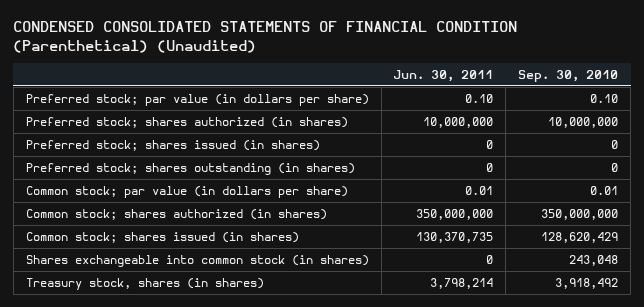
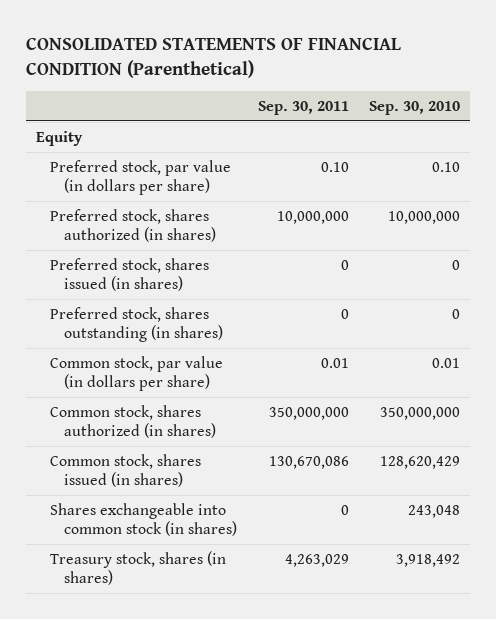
[13,20,518,53] CONDENSED CONSOLIDATED STATEMENTS OF FINANCIAL CONDITION (Parenthetical) (Unaudited) -> [25,37,401,79] CONSOLIDATED STATEMENTS OF FINANCIAL CONDITION (Parenthetical)
[393,69,494,82] Jun. 30, 2011 -> none
none -> [257,100,349,115] Sep. 30, 2011
none -> [36,130,84,146] Equity
[25,94,369,107] Preferred stock; par value (in dollars per share) -> [50,159,232,195] Preferred stock, par value (in dollars per share)
[25,117,348,129] Preferred stock; shares authorized (in shares) -> [50,208,216,242] Preferred stock, shares authorized (in shares)
[25,140,320,152] Preferred stock; shares issued (in shares) -> [50,257,210,291] Preferred stock, shares issued (in shares)
[25,163,355,176] Preferred stock; shares outstanding (in shares) -> [50,306,223,342] Preferred stock, shares outstanding (in shares)
[25,186,348,199] Common stock; par value (in dollars per share) -> [50,355,224,391] Common stock, par value (in dollars per share)
[25,209,327,221] Common stock; shares authorized (in shares) -> [50,404,216,438] Common stock, shares authorized (in shares)
[25,232,299,244] Common stock; shares issued (in shares) -> [50,453,202,487] Common stock, shares issued (in shares)

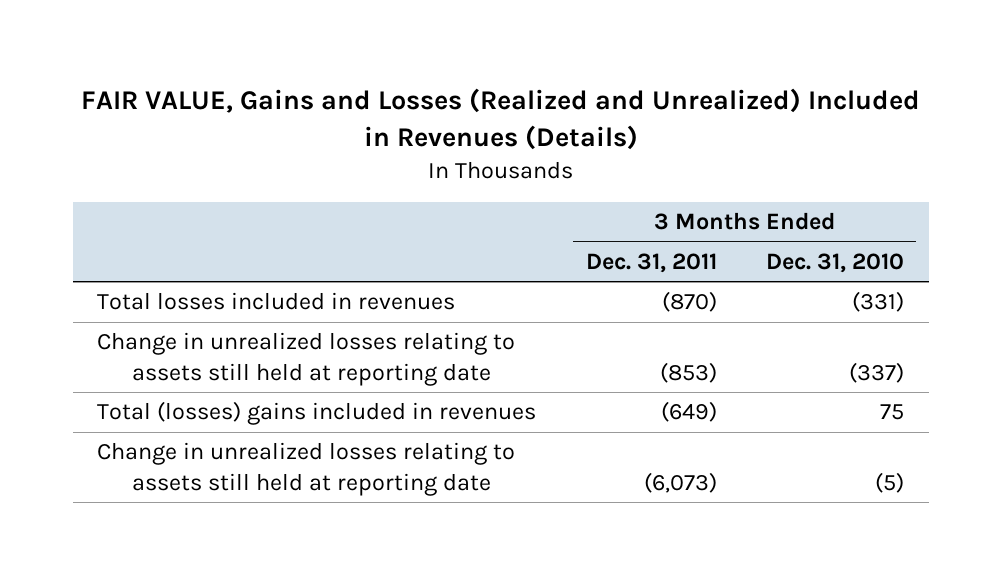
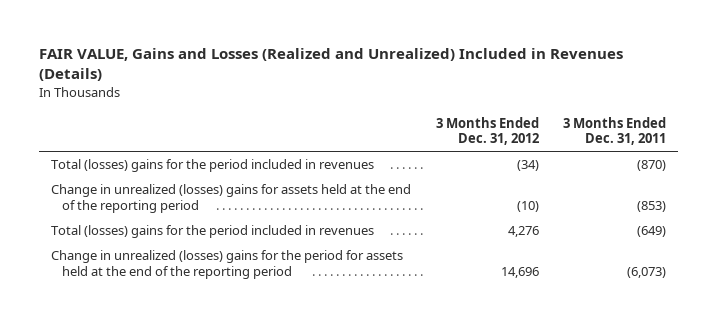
[765,252,904,273] Dec. 31, 2010 -> none
none -> [435,116,539,146] 3 Months Ended Dec. 31, 2012
[97,292,456,311] Total losses included in revenues -> [51,159,375,173] Total (losses) gains for the period included in revenues
[97,332,516,386] Change in unrealized losses relating to assets still held at reporting date -> [51,184,412,214] Change in unrealized (losses) gains for assets held at the end of the reporting period
[97,401,537,426] Total (losses) gains included in revenues -> [51,225,375,239] Total (losses) gains for the period included in revenues
[97,442,516,496] Change in unrealized losses relating to assets still held at reporting date -> [51,250,404,280] Change in unrealized (losses) gains for the period for assets held at the end of the reporting period

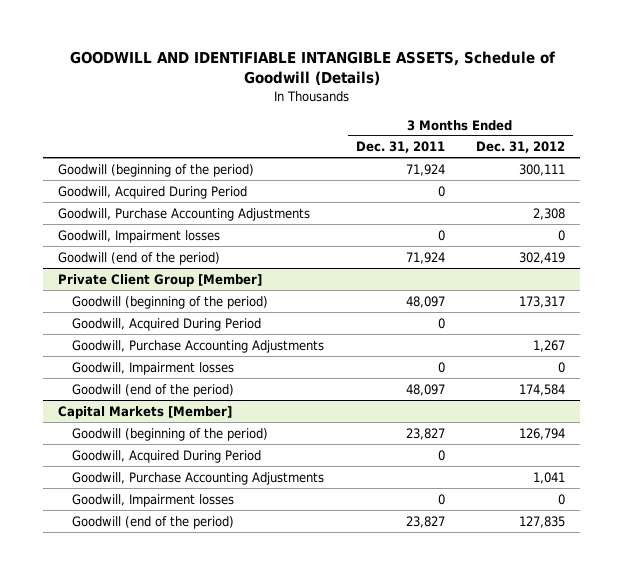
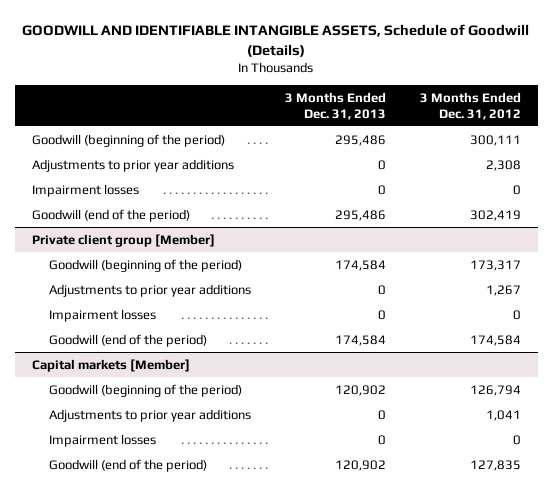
[355,141,445,154] Dec. 31, 2011 -> none
none -> [284,91,386,120] 3 Months Ended Dec. 31, 2013
[58,185,248,199] Goodwill, Acquired During Period -> none
[58,207,311,221] Goodwill, Purchase Accounting Adjustments -> [31,158,234,172] Adjustments to prior year additions
[58,229,221,243] Goodwill, Impairment losses -> [31,183,139,197] Impairment losses
[58,273,263,287] Private Client Group [Member] -> [31,233,215,247] Private client group [Member]
[72,317,262,331] Goodwill, Acquired During Period -> none
[72,339,325,353] Goodwill, Purchase Accounting Adjustments -> [49,283,252,297] Adjustments to prior year additions
[72,361,235,375] Goodwill, Impairment losses -> [49,308,157,322] Impairment losses
[58,405,233,419] Capital Markets [Member] -> [31,358,190,372] Capital markets [Member]
[72,449,262,463] Goodwill, Acquired During Period -> none
[72,471,325,485] Goodwill, Purchase Accounting Adjustments -> [49,408,252,422] Adjustments to prior year additions
[72,493,235,507] Goodwill, Impairment losses -> [49,433,157,447] Impairment losses

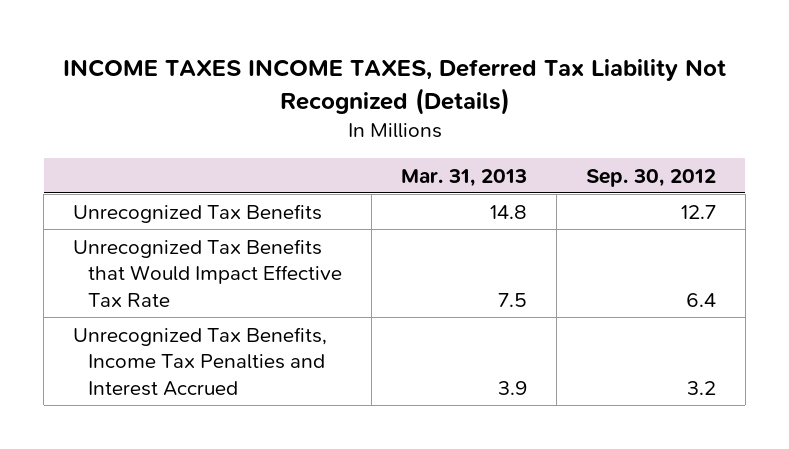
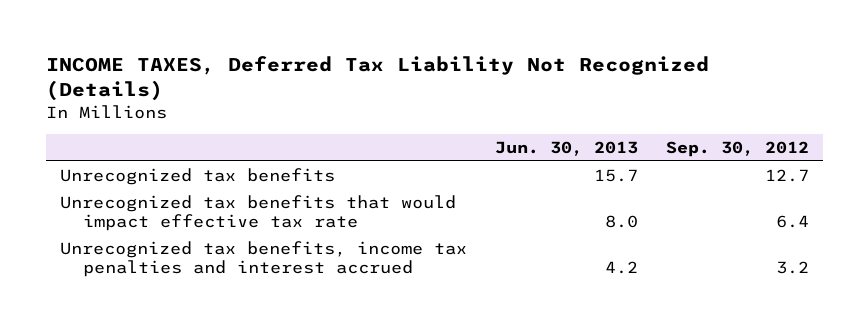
[62,59,726,115] INCOME TAXES INCOME TAXES, Deferred Tax Liability Not Recognized (Details) -> [45,55,709,102] INCOME TAXES, Deferred Tax Liability Not Recognized (Details)
[401,168,528,187] Mar. 31, 2013 -> none
none -> [494,141,638,157] Jun. 30, 2013
[73,203,323,223] Unrecognized Tax Benefits -> [59,167,335,185] Unrecognized tax benefits
[73,238,343,307] Unrecognized Tax Benefits that Would Impact Effective Tax Rate -> [59,194,456,232] Unrecognized tax benefits that would impact effective tax rate
[73,326,328,396] Unrecognized Tax Benefits, Income Tax Penalties and Interest Accrued -> [59,240,467,278] Unrecognized tax benefits, income tax penalties and interest accrued

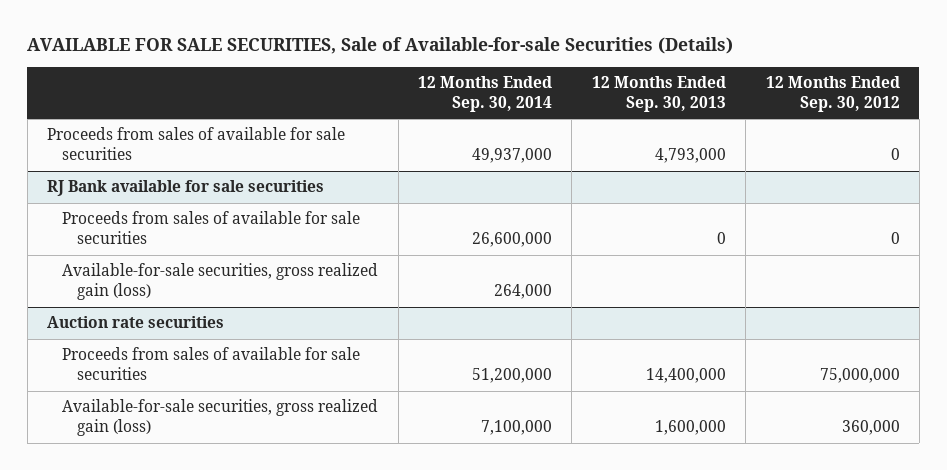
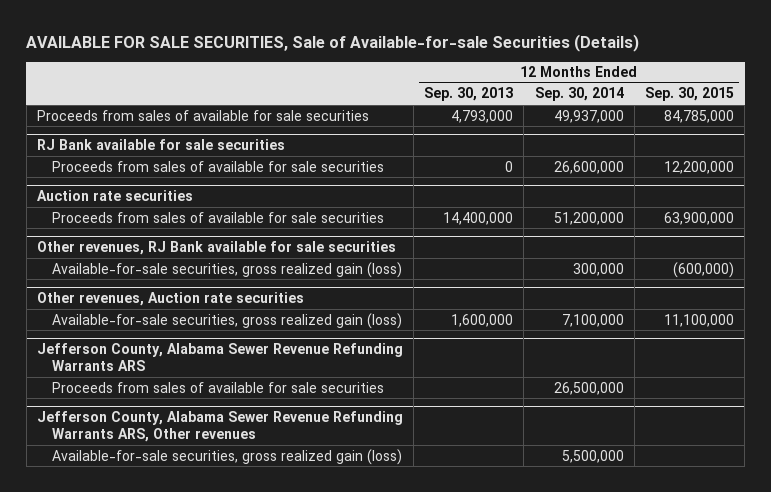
[765,76,900,112] 12 Months Ended Sep. 30, 2012 -> none
none -> [645,87,735,102] Sep. 30, 2015
[62,263,379,301] Available-for-sale securities, gross realized gain (loss) -> none
none -> [36,241,396,256] Other revenues, RJ Bank available for sale securities
none -> [51,261,402,278] Available-for-sale securities, gross realized gain (loss)
none -> [36,292,304,307] Other revenues, Auction rate securities
none -> [36,343,403,371] Jefferson County, Alabama Sewer Revenue Refunding Warrants ARS
none -> [51,381,384,393] Proceeds from sales of available for sale securities
none -> [36,411,403,442] Jefferson County, Alabama Sewer Revenue Refunding Warrants ARS, Other revenues
none -> [51,448,402,465] Available-for-sale securities, gross realized gain (loss)

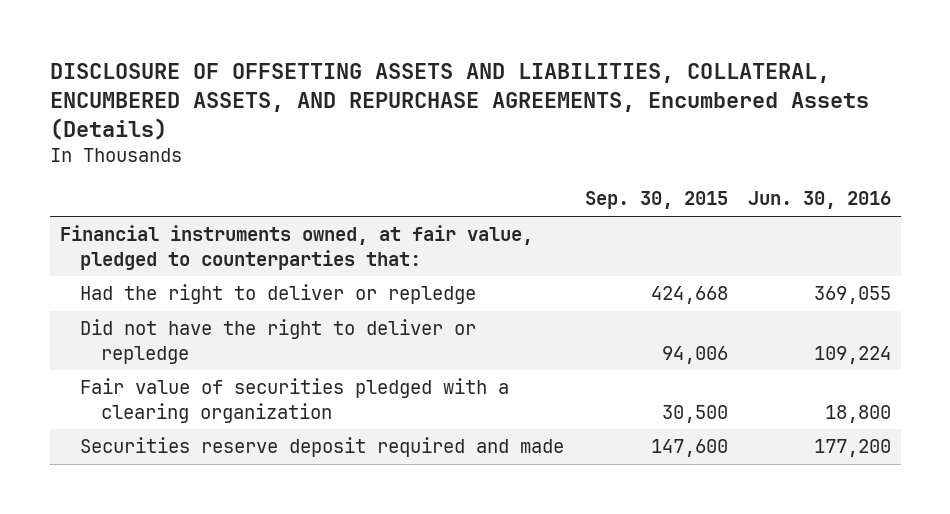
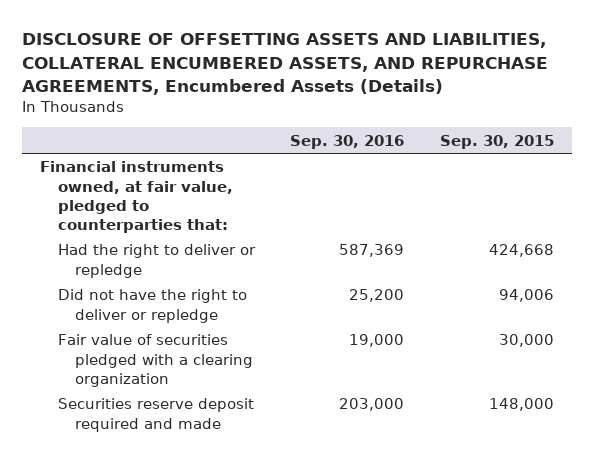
[49,62,869,140] DISCLOSURE OF OFFSETTING ASSETS AND LIABILITIES, COLLATERAL, ENCUMBERED ASSETS, AND REPURCHASE AGREEMENTS, Encumbered Assets (Details) -> [22,33,549,95] DISCLOSURE OF OFFSETTING ASSETS AND LIABILITIES, COLLATERAL ENCUMBERED ASSETS, AND REPURCHASE AGREEMENTS, Encumbered Assets (Details)
[747,191,891,210] Jun. 30, 2016 -> none
none -> [290,134,405,149] Sep. 30, 2016
[661,404,728,423] 30,500 -> [498,334,554,348] 30,000
[650,439,728,458] 147,600 -> [488,398,554,412] 148,000

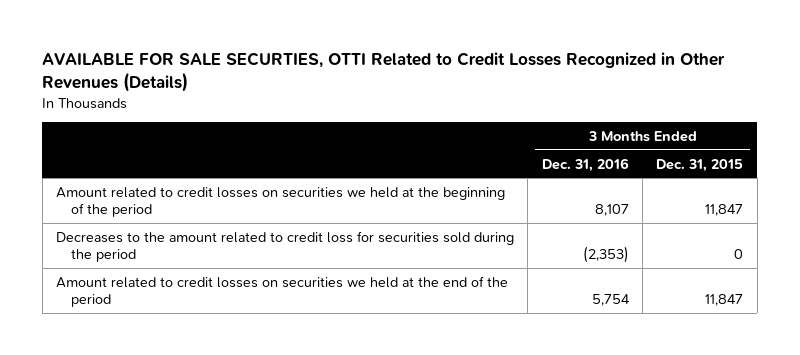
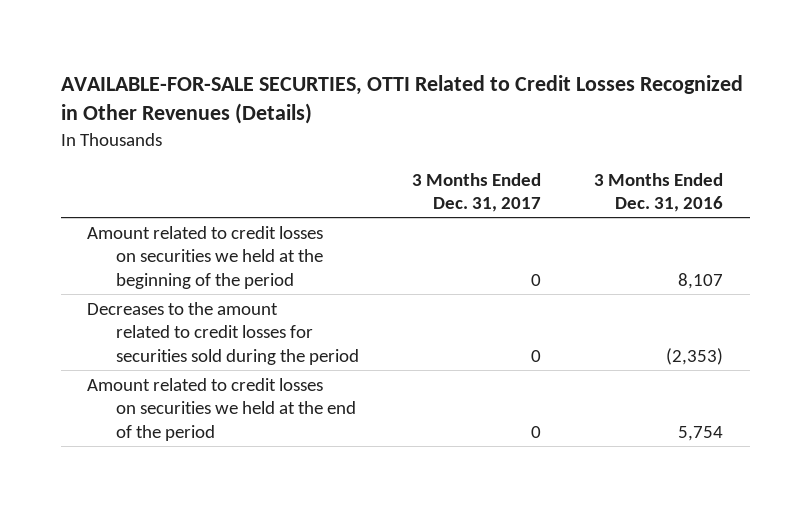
[42,52,726,92] AVAILABLE FOR SALE SECURTIES, OTTI Related to Credit Losses Recognized in Other Revenues (Details) -> [60,74,743,125] AVAILABLE-FOR-SALE SECURTIES, OTTI Related to Credit Losses Recognized in Other Revenues (Details)
[656,158,744,172] Dec. 31, 2015 -> none
none -> [411,172,541,213] 3 Months Ended Dec. 31, 2017
[56,230,515,262] Decreases to the amount related to credit loss for securities sold during the period -> [87,301,359,365] Decreases to the amount related to credit losses for securities sold during the period

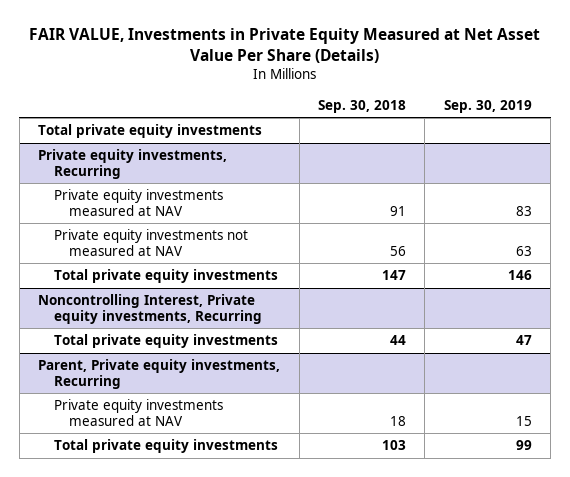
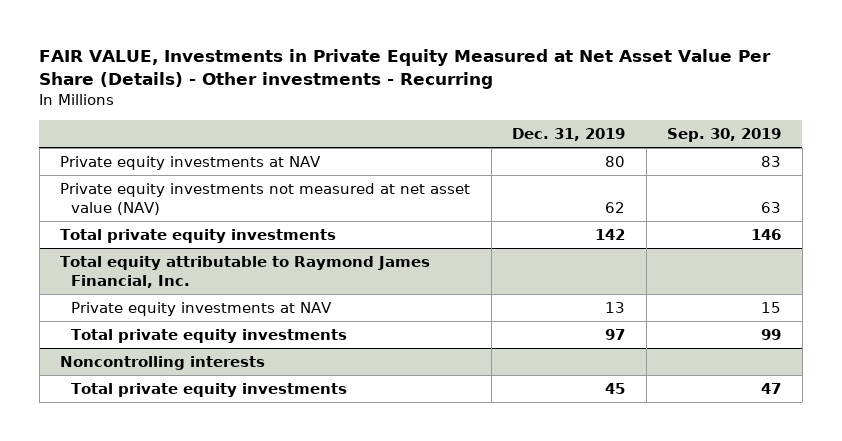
[29,28,541,64] FAIR VALUE, Investments in Private Equity Measured at Net Asset Value Per Share (Details) -> [39,49,772,90] FAIR VALUE, Investments in Private Equity Measured at Net Asset Value Per Share (Details) - Other investments - Recurring
[318,99,407,113] Sep. 30, 2018 -> none
none -> [512,127,626,141] Dec. 31, 2019
[38,124,263,139] Total private equity investments -> none
[38,149,228,179] Private equity investments, Recurring -> none
[53,189,223,216] Private equity investments measured at NAV -> [60,156,322,171] Private equity investments at NAV
[53,229,248,256] Private equity investments not measured at NAV -> [60,183,471,215] Private equity investments not measured at net asset value (NAV)
[38,294,262,324] Noncontrolling Interest, Private equity investments, Recurring -> none
[53,334,278,349] Total private equity investments -> none
[38,359,281,389] Parent, Private equity investments, Recurring -> none
none -> [60,256,431,288] Total equity attributable to Raymond James Financial, Inc.
[53,399,223,426] Private equity investments measured at NAV -> [71,302,333,317] Private equity investments at NAV
none -> [60,356,266,371] Noncontrolling interests
none -> [71,383,348,398] Total private equity investments

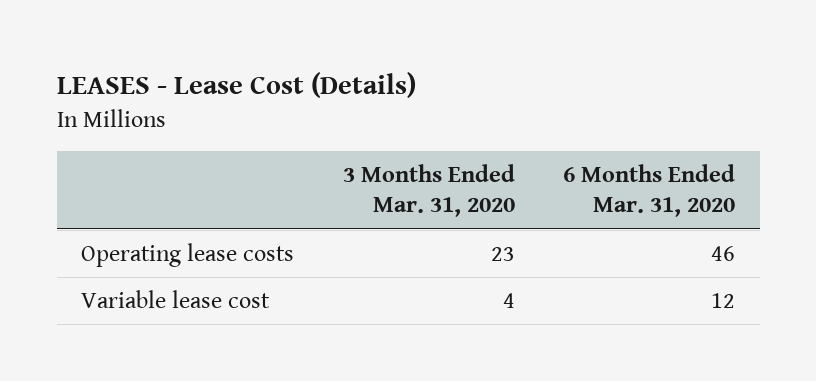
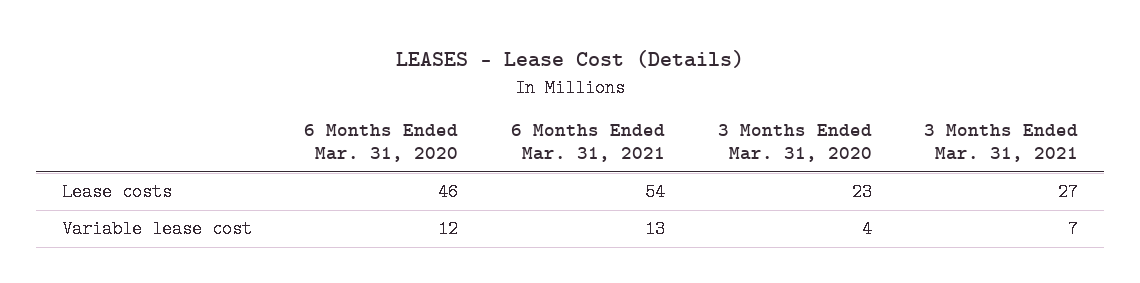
none -> [510,124,665,163] 6 Months Ended Mar. 31, 2021
none -> [924,124,1079,163] 3 Months Ended Mar. 31, 2021
[81,243,295,268] Operating lease costs -> [61,183,172,202] Lease costs

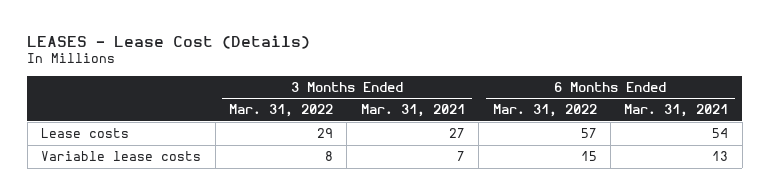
[304,124,459,163] 6 Months Ended Mar. 31, 2020 -> none
[717,124,872,163] 3 Months Ended Mar. 31, 2020 -> none
none -> [229,104,334,118] Mar. 31, 2022
none -> [492,104,597,118] Mar. 31, 2022
[61,220,252,239] Variable lease cost -> [41,150,202,161] Variable lease costs

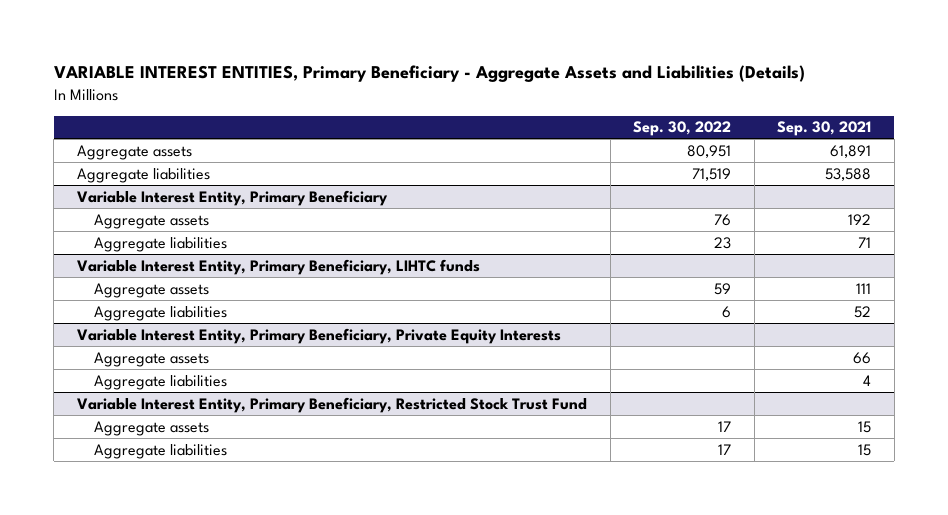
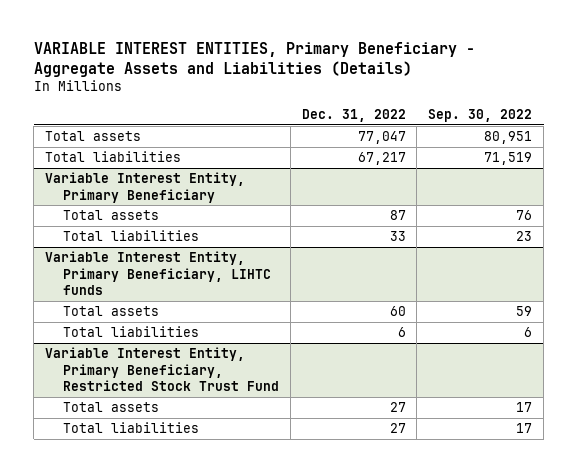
[777,121,872,137] Sep. 30, 2021 -> none
none -> [301,109,406,123] Dec. 31, 2022
[76,144,192,160] Aggregate assets -> [45,130,142,141] Total assets
[76,167,210,183] Aggregate liabilities -> [45,150,182,162] Total liabilities
[94,213,210,229] Aggregate assets -> [62,209,159,220] Total assets
[94,236,228,252] Aggregate liabilities -> [62,229,199,241] Total liabilities
[76,327,561,344] Variable Interest Entity, Primary Beneficiary, Private Equity Interests -> none
[94,351,210,367] Aggregate assets -> none
[94,374,228,390] Aggregate liabilities -> none
[94,282,210,298] Aggregate assets -> [62,305,159,316] Total assets
[94,305,228,321] Aggregate liabilities -> [62,325,199,337] Total liabilities
[94,420,210,436] Aggregate assets -> [62,401,159,412] Total assets
[94,443,228,459] Aggregate liabilities -> [62,421,199,433] Total liabilities

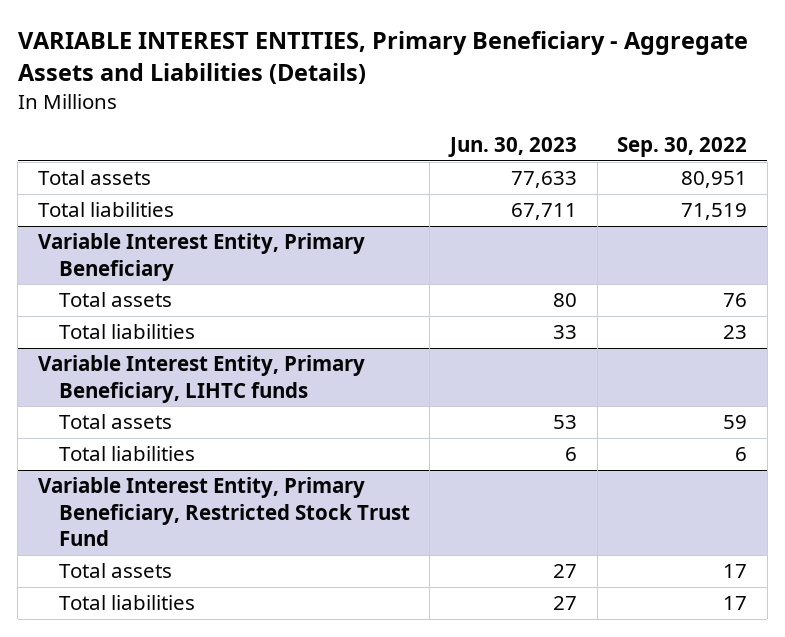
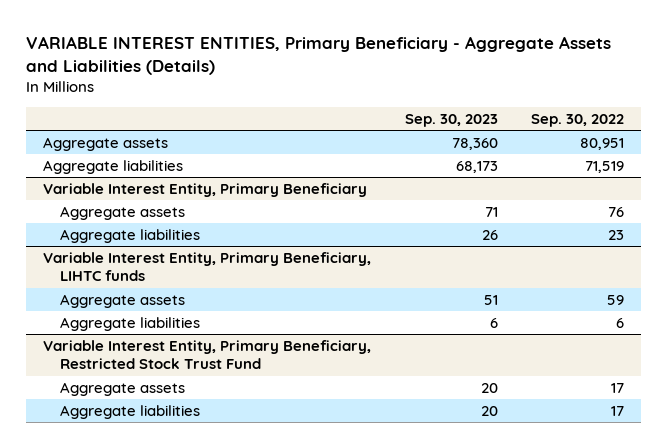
[447,137,577,158] Jun. 30, 2023 -> none
none -> [404,113,498,127] Sep. 30, 2023
[37,170,151,186] Total assets -> [42,136,168,151] Aggregate assets
[37,202,174,218] Total liabilities -> [42,159,183,174] Aggregate liabilities
[58,292,172,308] Total assets -> [59,205,185,220] Aggregate assets
[58,324,195,340] Total liabilities -> [59,228,200,243] Aggregate liabilities
[58,414,172,430] Total assets -> [59,293,185,308] Aggregate assets
[58,446,195,462] Total liabilities -> [59,316,200,331] Aggregate liabilities
[58,563,172,579] Total assets -> [59,381,185,396] Aggregate assets
[58,595,195,611] Total liabilities -> [59,404,200,419] Aggregate liabilities

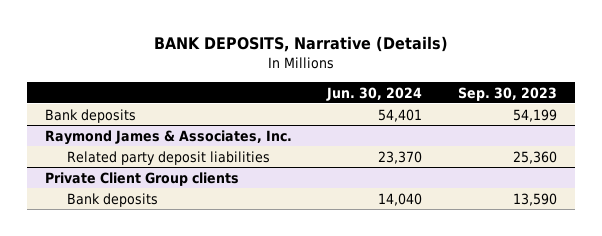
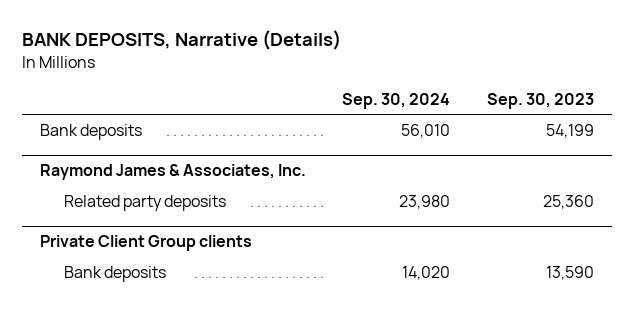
[326,86,423,101] Jun. 30, 2024 -> none
none -> [342,93,451,110] Sep. 30, 2024
[66,150,270,165] Related party deposit liabilities -> [64,195,227,212] Related party deposits

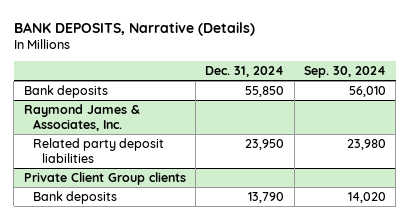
[486,93,594,110] Sep. 30, 2023 -> none
none -> [205,66,285,78] Dec. 31, 2024
[64,195,227,212] Related party deposits -> [32,137,164,164] Related party deposit liabilities

